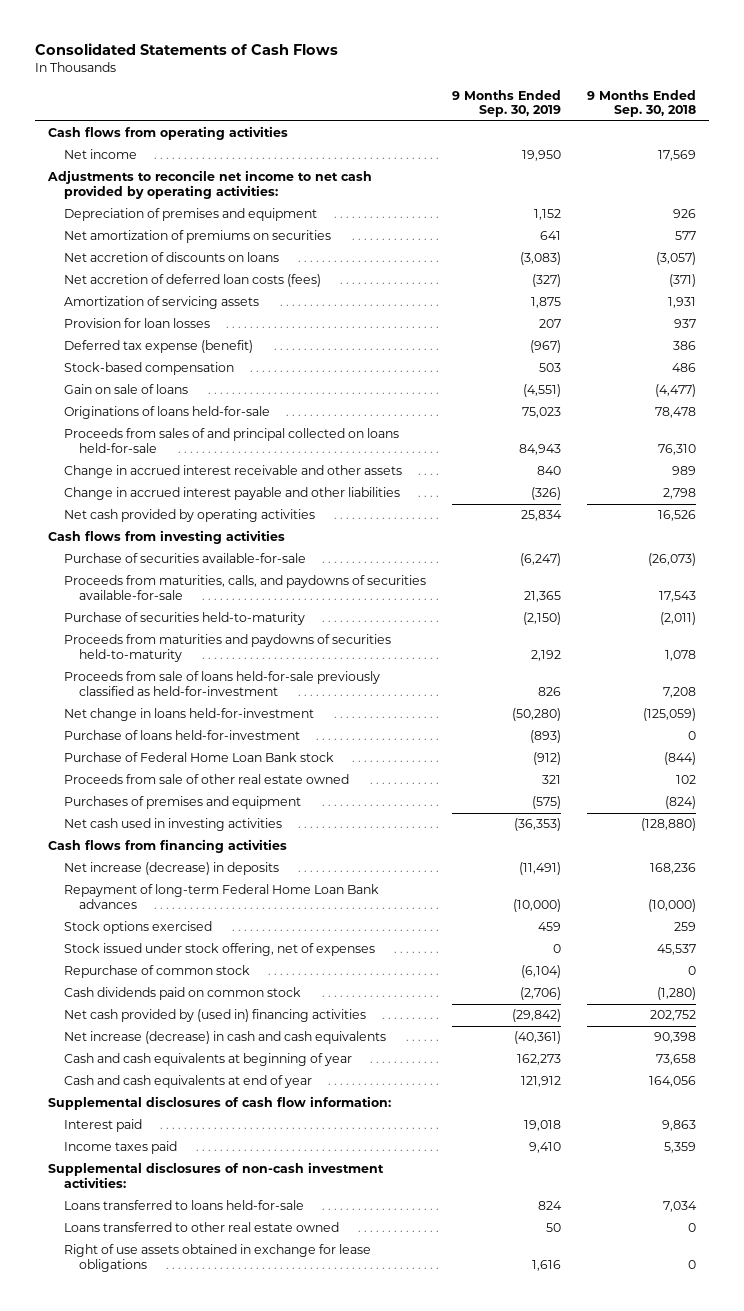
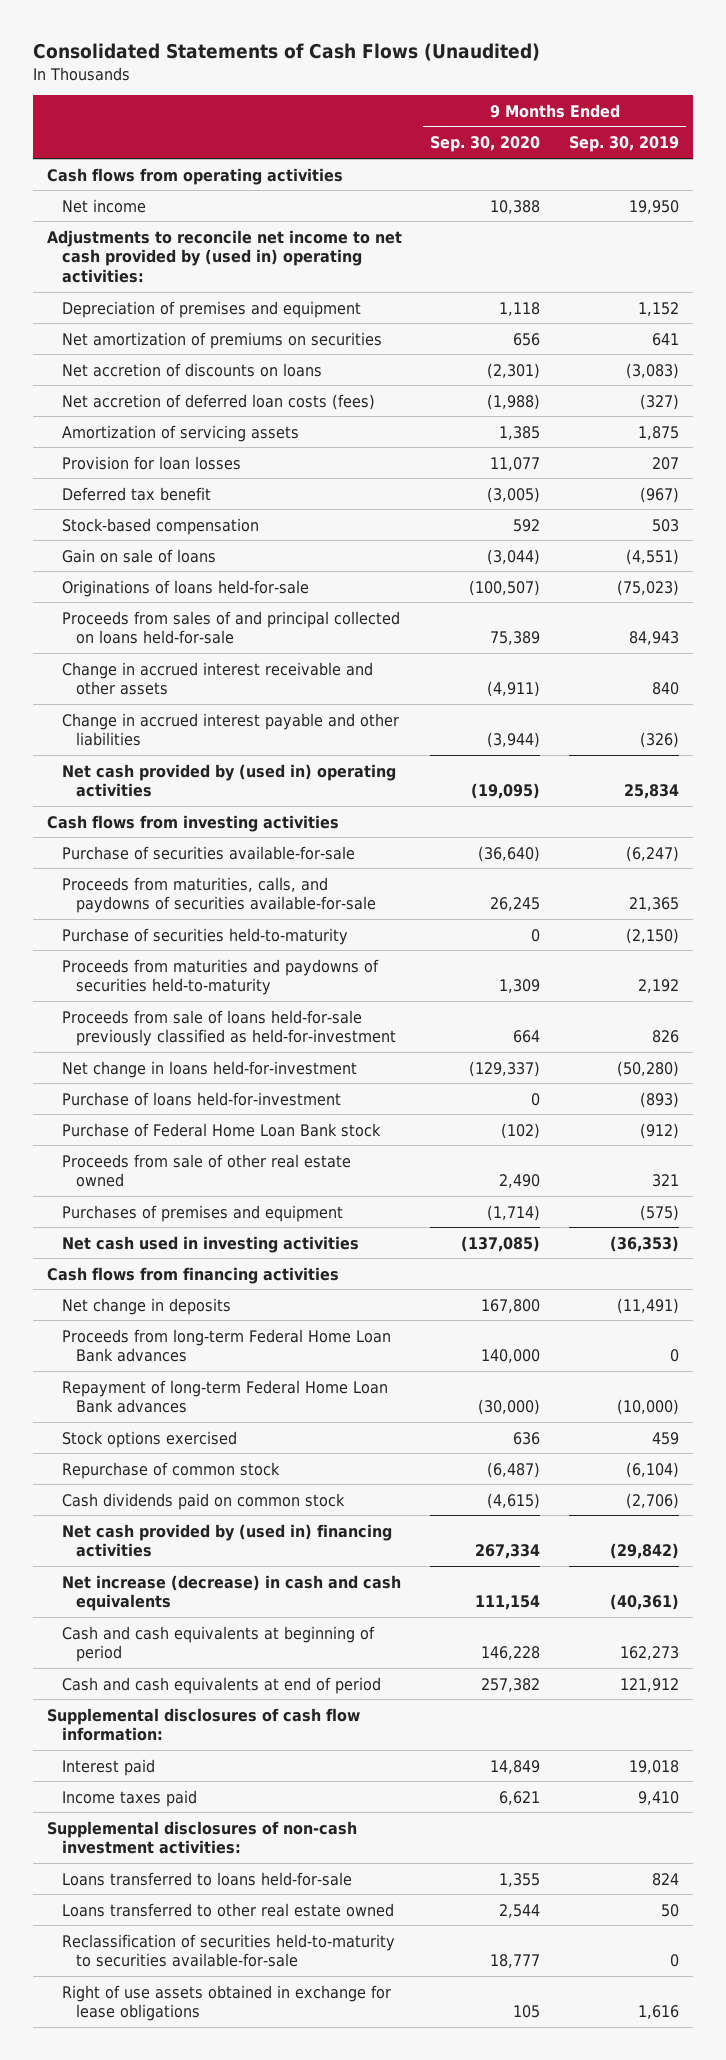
[35,42,339,55] Consolidated Statements of Cash Flows -> [33,43,541,62] Consolidated Statements of Cash Flows (Unaudited)
[586,89,696,118] 9 Months Ended Sep. 30, 2018 -> none
none -> [430,136,541,153] Sep. 30, 2020
[47,170,373,200] Adjustments to reconcile net income to net cash provided by operating activities: -> [47,229,403,283] Adjustments to reconcile net income to net cash provided by (used in) operating activities:
[63,340,253,354] Deferred tax expense (benefit) -> [61,486,211,501] Deferred tax benefit
[521,407,561,419] 75,023 -> [616,579,679,596] (75,023)
[63,509,315,523] Net cash provided by operating activities -> [61,763,396,798] Net cash provided by (used in) operating activities
[63,862,279,876] Net increase (decrease) in deposits -> [61,1297,231,1315] Net change in deposits
none -> [61,1328,391,1363] Proceeds from long-term Federal Home Loan Bank advances
[63,943,375,957] Stock issued under stock offering, net of expenses -> none
[63,1053,352,1067] Cash and cash equivalents at beginning of year -> [61,1625,375,1663] Cash and cash equivalents at beginning of period
[63,1075,312,1089] Cash and cash equivalents at end of year -> [61,1676,381,1694] Cash and cash equivalents at end of period
none -> [61,1933,395,1968] Reclassification of securities held-to-maturity to securities available-for-sale

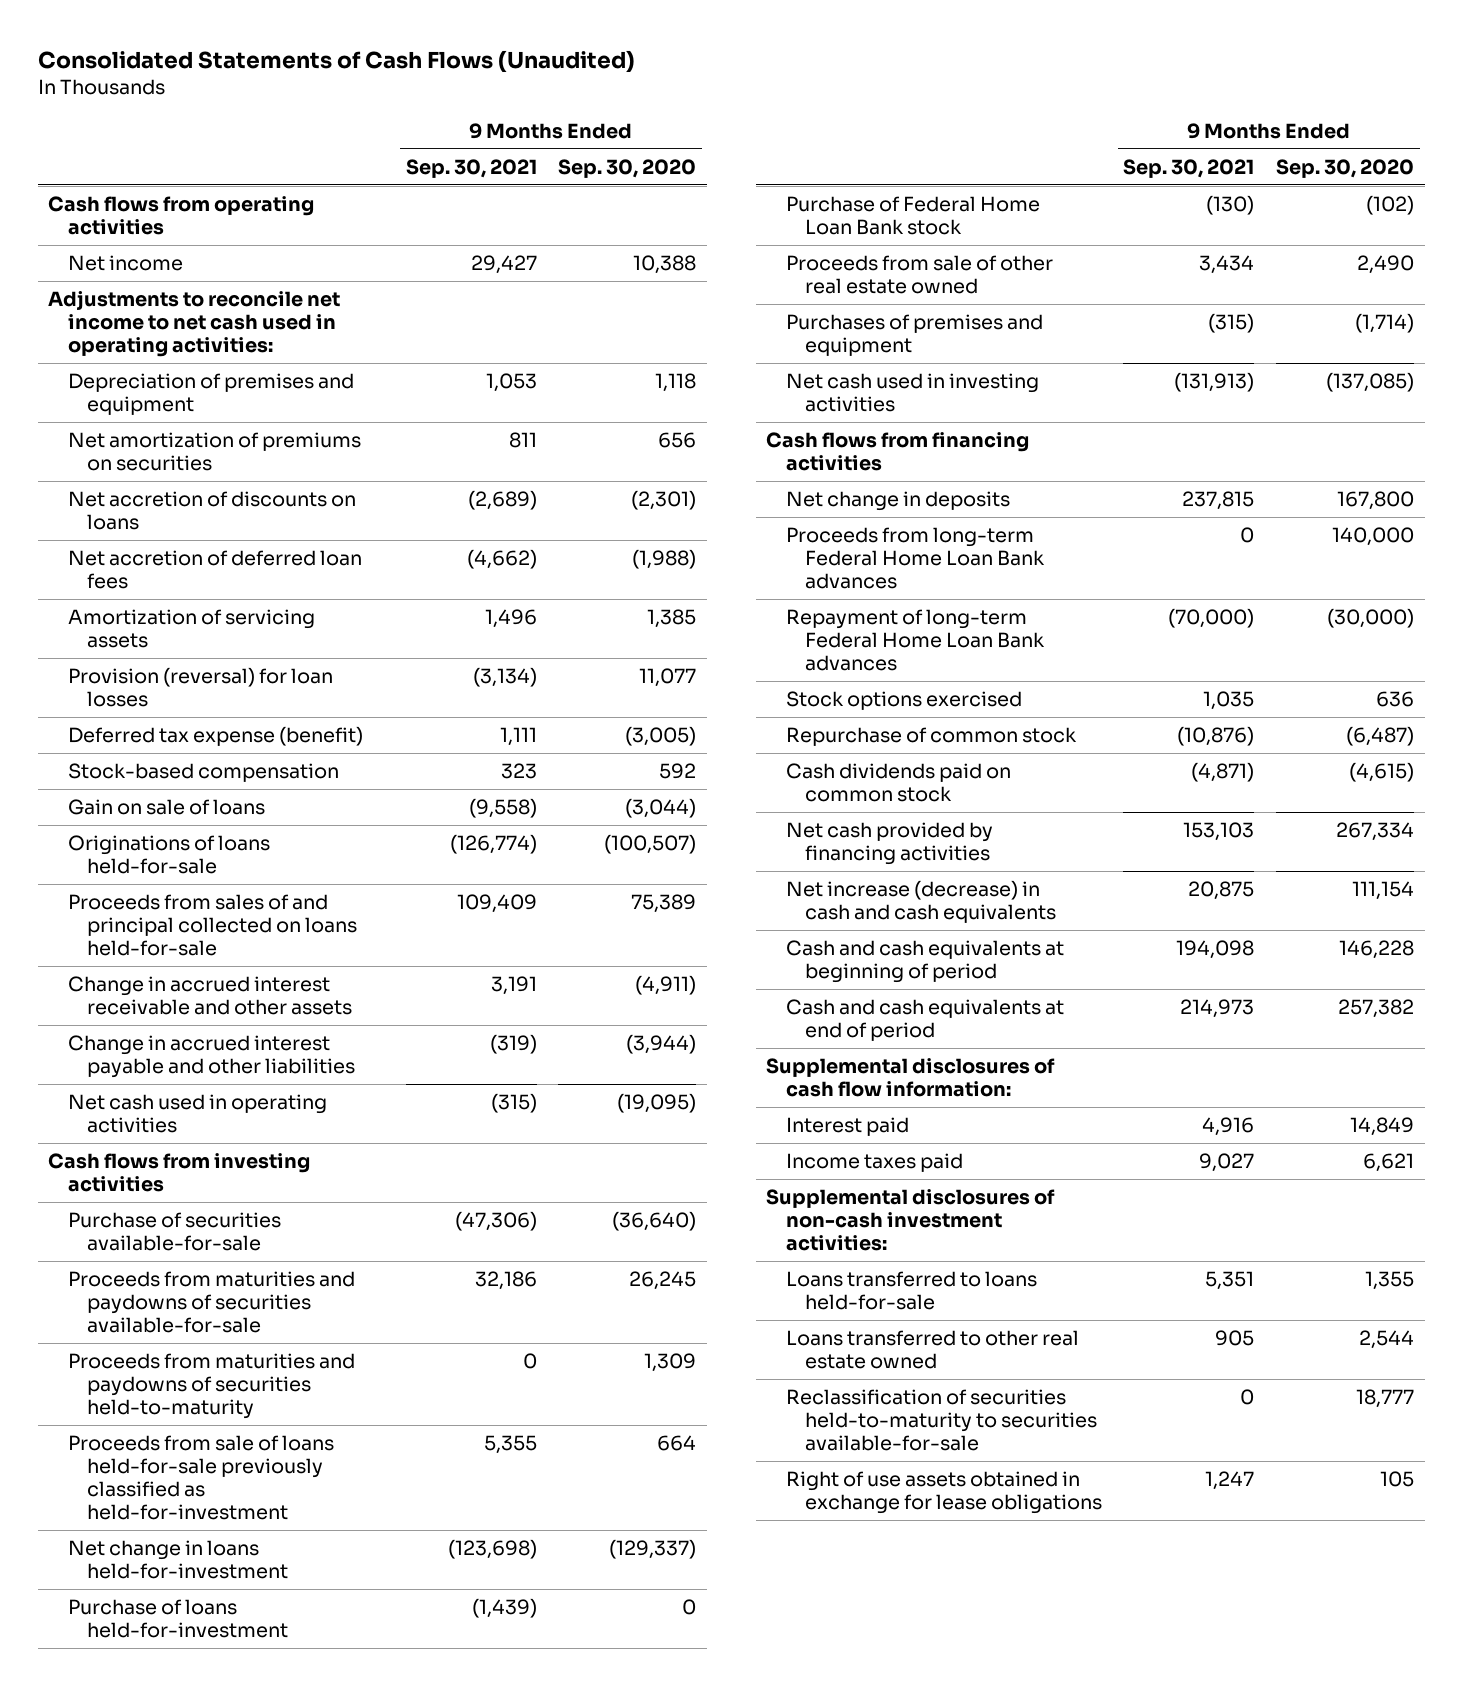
[568,136,679,153] Sep. 30, 2019 -> none
none -> [405,158,537,178] Sep. 30, 2021
[47,229,403,283] Adjustments to reconcile net income to net cash provided by (used in) operating activities: -> [48,290,341,358] Adjustments to reconcile net income to net cash used in operating activities:
[61,393,375,410] Net accretion of deferred loan costs (fees) -> [67,550,362,590] Net accretion of deferred loan fees
[61,455,241,470] Provision for loan losses -> [67,667,333,708] Provision (reversal) for loan losses
[61,486,211,501] Deferred tax benefit -> [67,726,363,747] Deferred tax expense (benefit)
[61,763,396,798] Net cash provided by (used in) operating activities -> [67,1094,327,1134] Net cash used in operating activities
[61,927,348,945] Purchase of securities held-to-maturity -> none
[61,876,377,914] Proceeds from maturities, calls, and paydowns of securities available-for-sale -> [67,1271,355,1334] Proceeds from maturities and paydowns of securities available-for-sale
[61,1523,392,1558] Net cash provided by (used in) financing activities -> [785,822,993,866] Net cash provided by financing activities

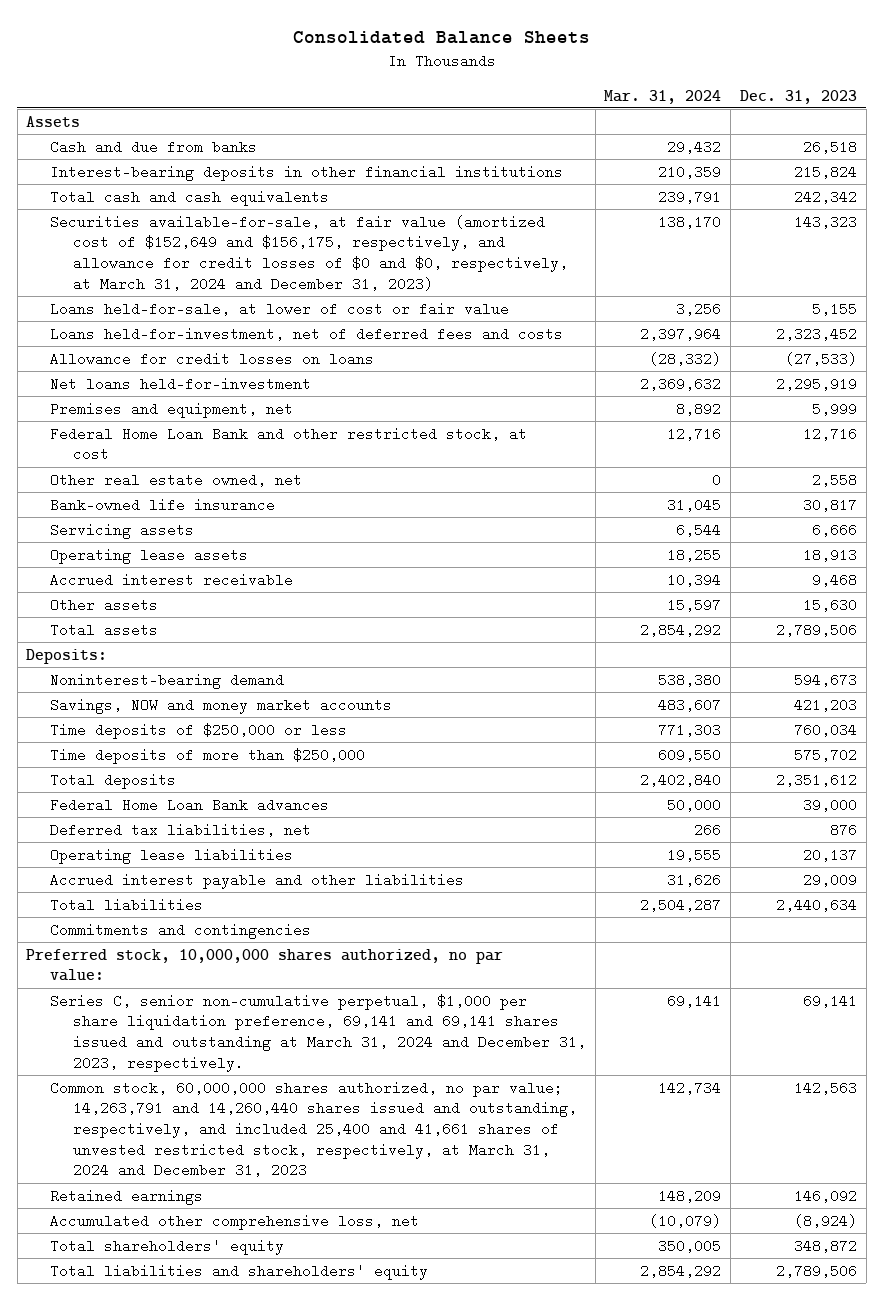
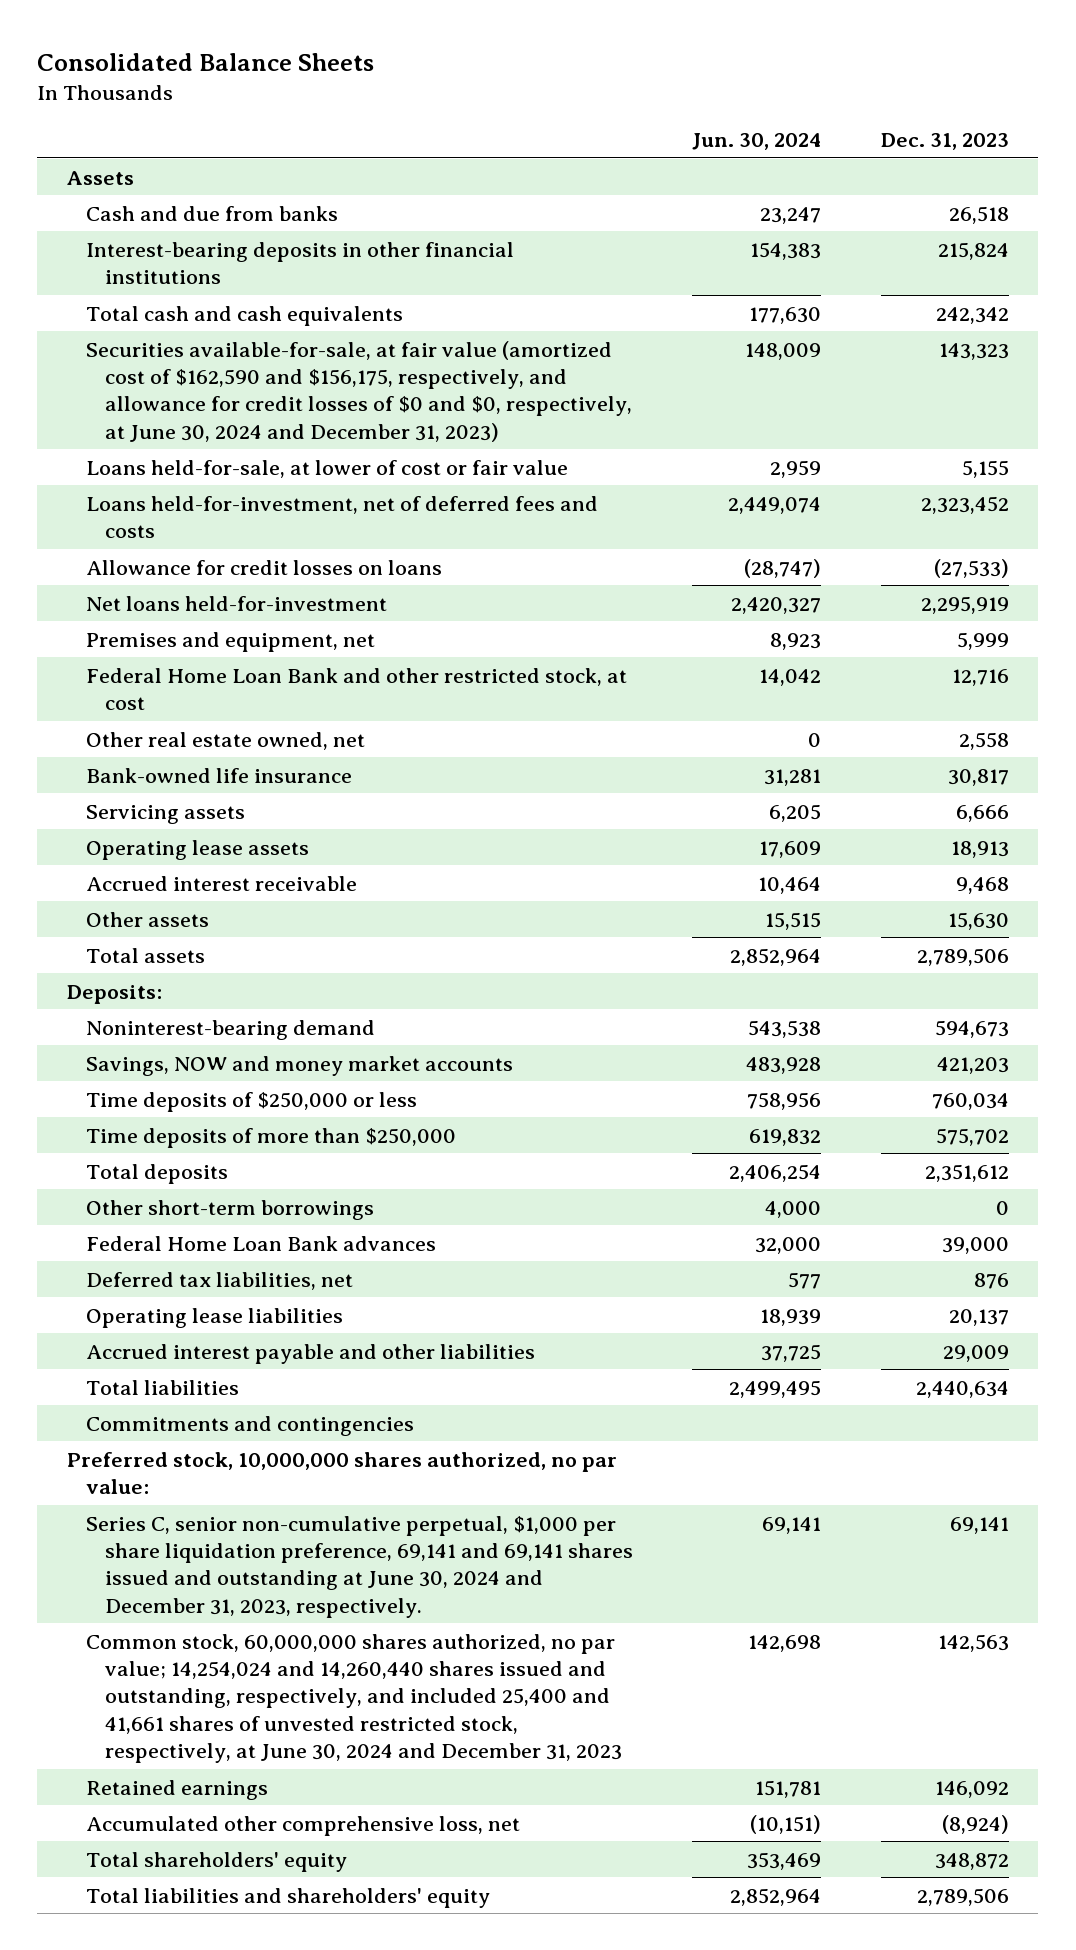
[604,89,722,104] Mar. 31, 2024 -> none
none -> [692,133,822,151] Jun. 30, 2024
[49,214,568,291] Securities available-for-sale, at fair value (amortized cost of $152,649 and $156,175, respectively, and allowance for credit losses of $0 and $0, respectively, at March 31, 2024 and December 31, 2023) -> [85,340,632,442] Securities available-for-sale, at fair value (amortized cost of $162,590 and $156,175, respectively, and allowance for credit losses of $0 and $0, respectively, at June 30, 2024 and December 31, 2023)
none -> [85,1199,374,1220] Other short-term borrowings
[49,993,586,1072] Series C, senior non-cumulative perpetual, $1,000 per share liquidation preference, 69,141 and 69,141 shares issued and outstanding at March 31, 2024 and December 31, 2023, respectively. -> [85,1515,633,1618] Series C, senior non-cumulative perpetual, $1,000 per share liquidation preference, 69,141 and 69,141 shares issued and outstanding at June 30, 2024 and December 31, 2023, respectively.
[49,1080,577,1178] Common stock, 60,000,000 shares authorized, no par value; 14,263,791 and 14,260,440 shares issued and outstanding, respectively, and included 25,400 and 41,661 shares of unvested restricted stock, respectively, at March 31, 2024 and December 31, 2023 -> [85,1633,622,1763] Common stock, 60,000,000 shares authorized, no par value; 14,254,024 and 14,260,440 shares issued and outstanding, respectively, and included 25,400 and 41,661 shares of unvested restricted stock, respectively, at June 30, 2024 and December 31, 2023

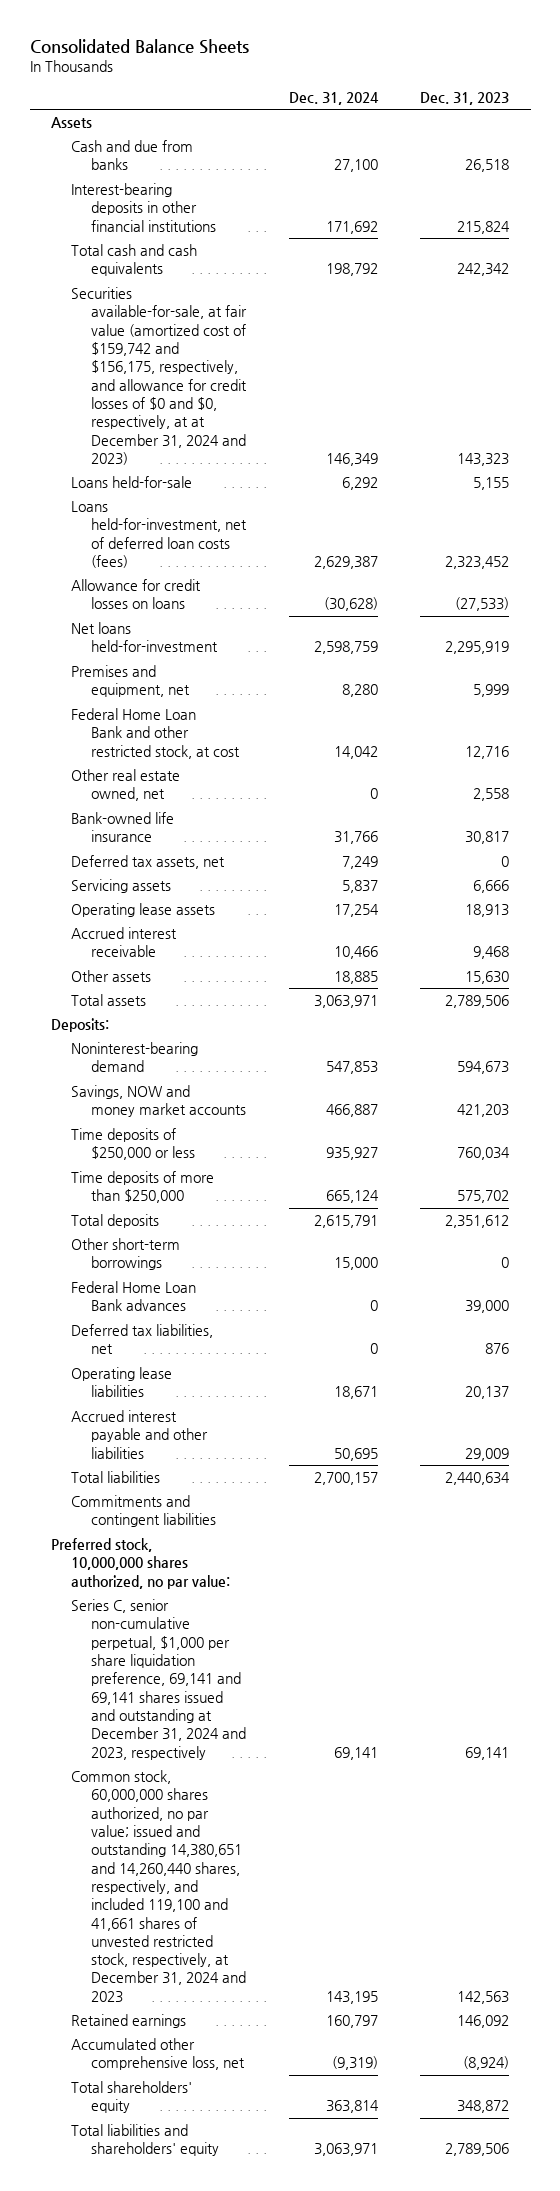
[692,133,822,151] Jun. 30, 2024 -> none
none -> [288,92,379,106] Dec. 31, 2024
[85,340,632,442] Securities available-for-sale, at fair value (amortized cost of $162,590 and $156,175, respectively, and allowance for credit losses of $0 and $0, respectively, at June 30, 2024 and December 31, 2023) -> [70,287,248,465] Securities available-for-sale, at fair value (amortized cost of $159,742 and $156,175, respectively, and allowance for credit losses of $0 and $0, respectively, at at December 31, 2024 and 2023)
[85,459,568,478] Loans held-for-sale, at lower of cost or fair value -> [70,476,192,489] Loans held-for-sale
[85,495,598,538] Loans held-for-investment, net of deferred fees and costs -> [70,501,248,569] Loans held-for-investment, net of deferred loan costs (fees)
none -> [70,855,225,870] Deferred tax assets, net
[85,1415,414,1436] Commitments and contingencies -> [70,1495,217,1528] Commitments and contingent liabilities
[85,1515,633,1618] Series C, senior non-cumulative perpetual, $1,000 per share liquidation preference, 69,141 and 69,141 shares issued and outstanding at June 30, 2024 and December 31, 2023, respectively. -> [70,1599,247,1760] Series C, senior non-cumulative perpetual, $1,000 per share liquidation preference, 69,141 and 69,141 shares issued and outstanding at December 31, 2024 and 2023, respectively
[85,1633,622,1763] Common stock, 60,000,000 shares authorized, no par value; 14,254,024 and 14,260,440 shares issued and outstanding, respectively, and included 25,400 and 41,661 shares of unvested restricted stock, respectively, at June 30, 2024 and December 31, 2023 -> [70,1770,247,2003] Common stock, 60,000,000 shares authorized, no par value; issued and outstanding 14,380,651 and 14,260,440 shares, respectively, and included 119,100 and 41,661 shares of unvested restricted stock, respectively, at December 31, 2024 and 2023

